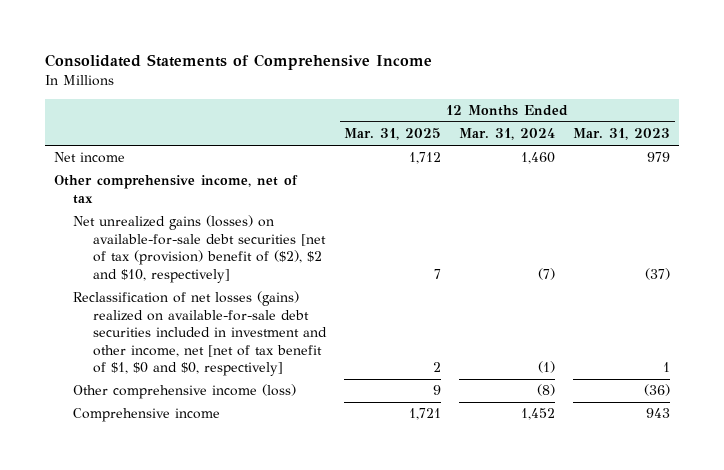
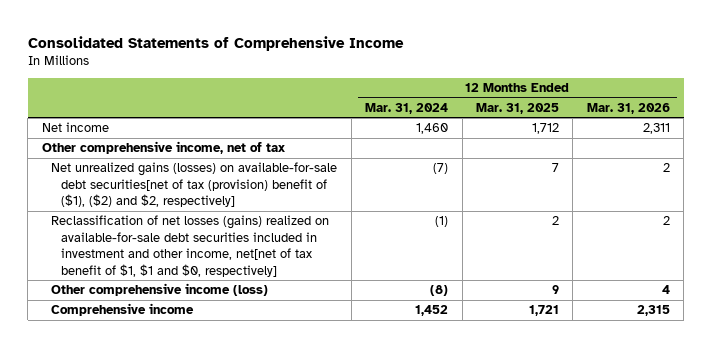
[573,128,671,141] Mar. 31, 2023 -> none
none -> [586,102,670,114] Mar. 31, 2026
[73,215,327,283] Net unrealized gains (losses) on available-for-sale debt securities [net of tax (provision) benefit of ($2), $2 and $10, respectively] -> [51,162,338,208] Net unrealized gains (losses) on available-for-sale debt securities[net of tax (provision) benefit of ($1), ($2) and $2, respectively]
[73,291,328,377] Reclassification of net losses (gains) realized on available-for-sale debt securities included in investment and other income, net [net of tax benefit of $1, $0 and $0, respectively] -> [51,215,330,277] Reclassification of net losses (gains) realized on available-for-sale debt securities included in investment and other income, net[net of tax benefit of $1, $1 and $0, respectively]

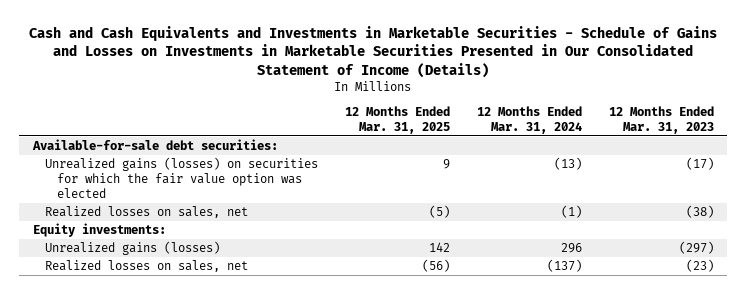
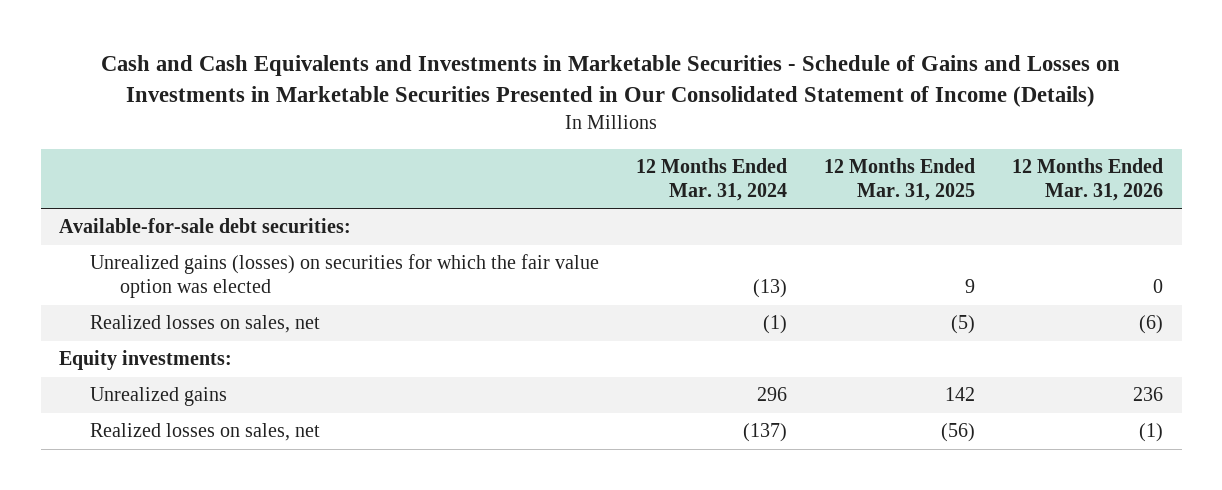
[608,105,714,134] 12 Months Ended Mar. 31, 2023 -> none
none -> [1012,157,1164,201] 12 Months Ended Mar. 31, 2026
[44,241,220,256] Unrealized gains (losses) -> [89,387,227,407] Unrealized gains

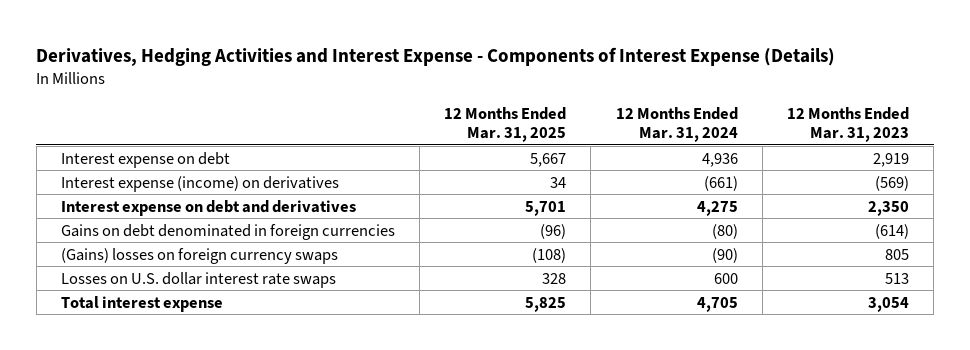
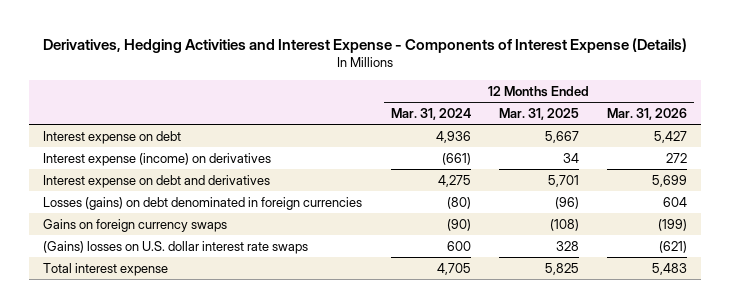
[787,106,910,143] 12 Months Ended Mar. 31, 2023 -> none
none -> [606,108,687,121] Mar. 31, 2026
[60,223,395,240] Gains on debt denominated in foreign currencies -> [43,196,363,210] Losses (gains) on debt denominated in foreign currencies
[60,247,338,264] (Gains) losses on foreign currency swaps -> [43,218,228,232] Gains on foreign currency swaps
[60,271,336,288] Losses on U.S. dollar interest rate swaps -> [43,240,309,254] (Gains) losses on U.S. dollar interest rate swaps

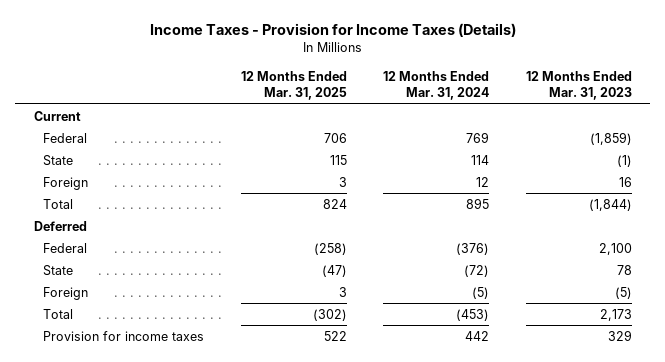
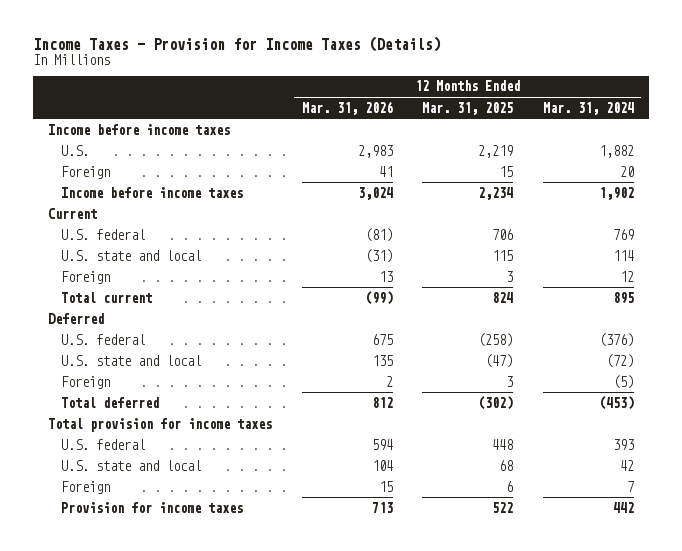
[525,70,632,101] 12 Months Ended Mar. 31, 2023 -> none
none -> [301,100,393,115] Mar. 31, 2026
none -> [48,123,231,135] Income before income taxes
none -> [60,144,89,156] U.S.
none -> [60,165,110,179] Foreign
none -> [60,186,243,198] Income before income taxes
[43,132,88,143] Federal -> [60,228,145,240] U.S. federal
[43,154,74,166] State -> [60,249,201,261] U.S. state and local
[43,198,74,209] Total -> [60,291,152,303] Total current
[43,242,88,253] Federal -> [60,333,145,345] U.S. federal
[43,264,74,276] State -> [60,354,201,366] U.S. state and local
[43,308,74,319] Total -> [60,396,159,408] Total deferred
none -> [48,417,273,432] Total provision for income taxes
none -> [60,438,145,450] U.S. federal
none -> [60,459,201,471] U.S. state and local
none -> [60,480,110,494] Foreign

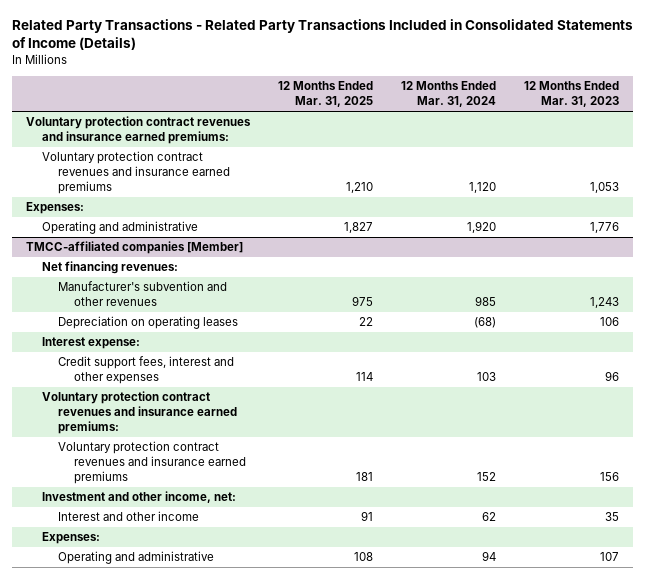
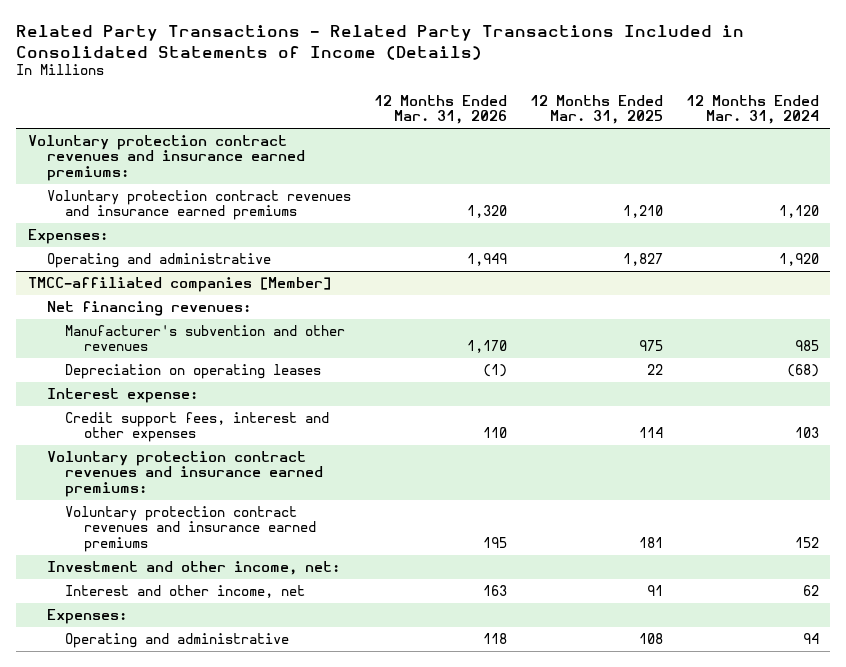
[524,81,620,108] 12 Months Ended Mar. 31, 2023 -> none
none -> [373,94,507,125] 12 Months Ended Mar. 31, 2026
[58,511,200,522] Interest and other income -> [65,585,306,599] Interest and other income, net

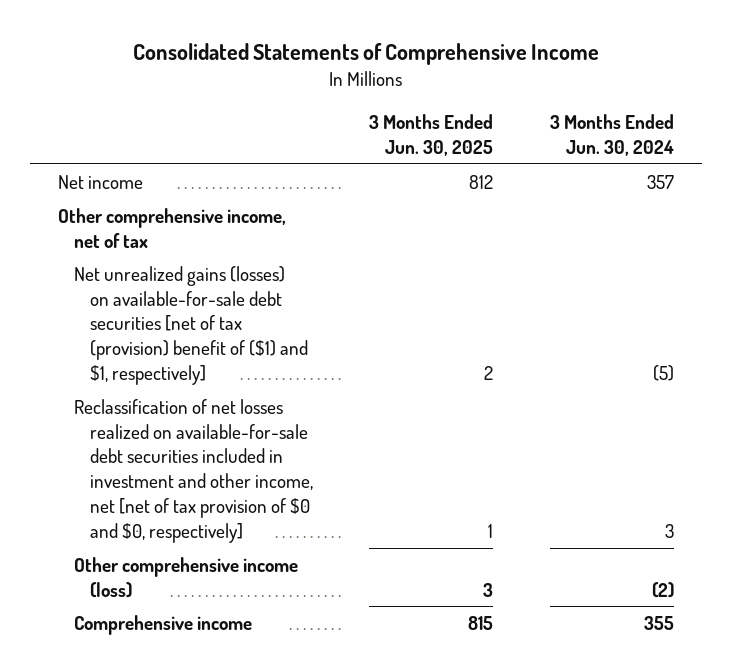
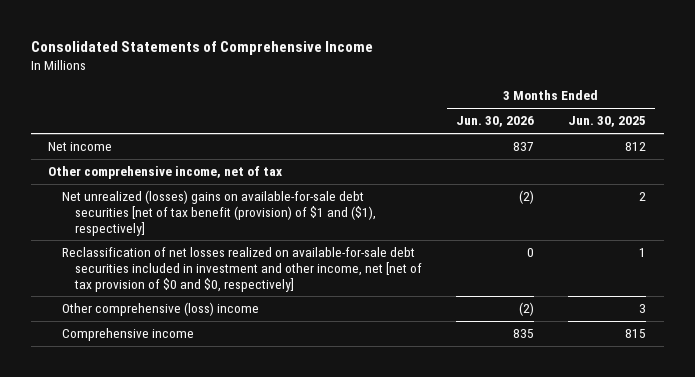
[549,114,674,156] 3 Months Ended Jun. 30, 2024 -> none
none -> [456,116,535,128] Jun. 30, 2026
[74,265,309,385] Net unrealized gains (losses) on available-for-sale debt securities [net of tax (provision) benefit of ($1) and $1, respectively] -> [61,190,376,236] Net unrealized (losses) gains on available-for-sale debt securities [net of tax benefit (provision) of $1 and ($1), respectively]
[74,556,299,598] Other comprehensive income (loss) -> [61,302,259,317] Other comprehensive (loss) income

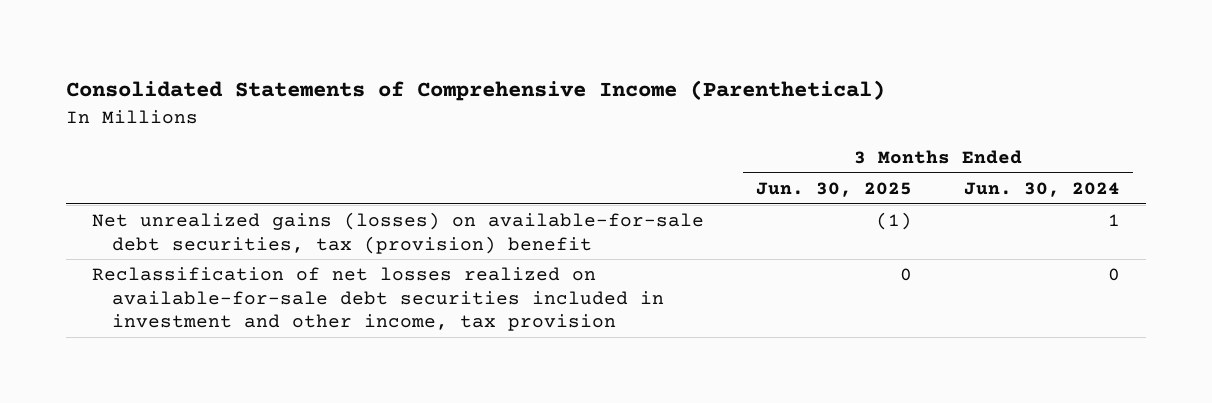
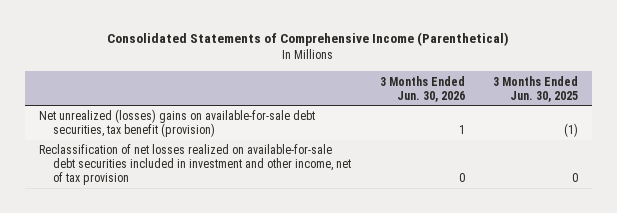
[963,182,1120,198] Jun. 30, 2024 -> none
none -> [379,75,465,102] 3 Months Ended Jun. 30, 2026
[91,212,704,254] Net unrealized gains (losses) on available-for-sale debt securities, tax (provision) benefit -> [38,109,315,138] Net unrealized (losses) gains on available-for-sale debt securities, tax benefit (provision)
[91,267,664,332] Reclassification of net losses realized on available-for-sale debt securities included in investment and other income, tax provision -> [38,144,352,186] Reclassification of net losses realized on available-for-sale debt securities included in investment and other income, net of tax provision

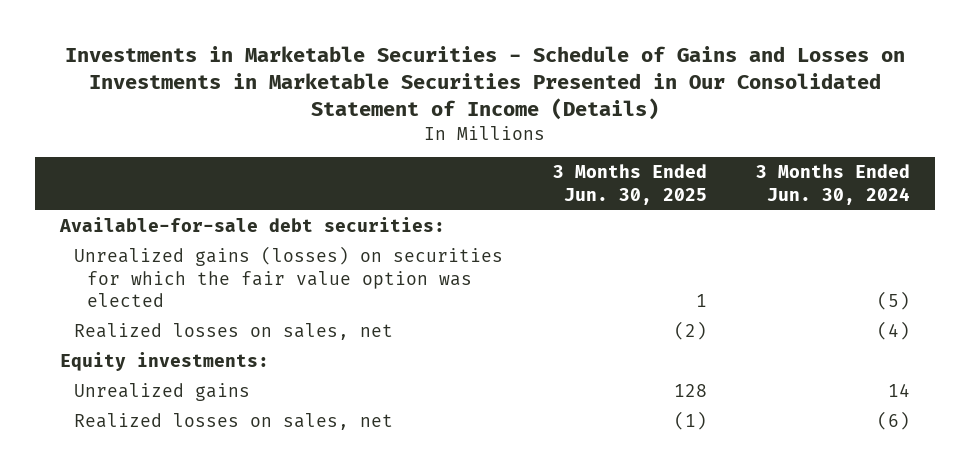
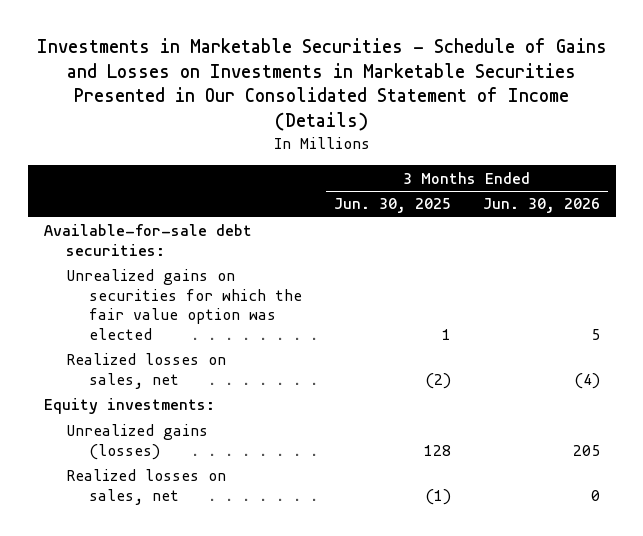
[756,164,911,205] 3 Months Ended Jun. 30, 2024 -> none
none -> [482,198,600,214] Jun. 30, 2026
[73,246,503,308] Unrealized gains (losses) on securities for which the fair value option was elected -> [66,269,302,340] Unrealized gains on securities for which the fair value option was elected
[73,383,250,402] Unrealized gains -> [66,424,209,460] Unrealized gains (losses)

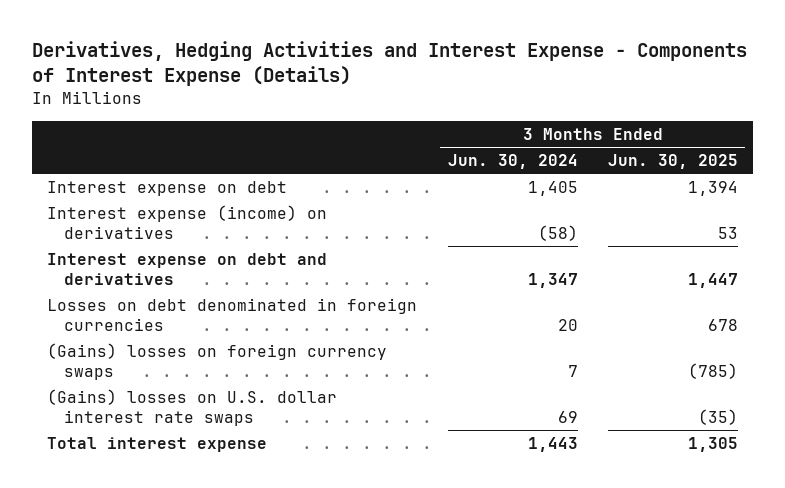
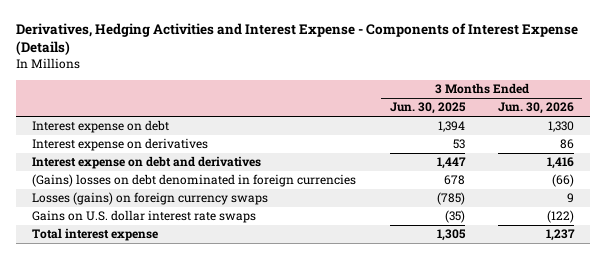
[447,154,578,170] Jun. 30, 2024 -> none
none -> [497,102,574,115] Jun. 30, 2026
[47,205,328,239] Interest expense (income) on derivatives -> [32,138,209,152] Interest expense on derivatives
[47,298,418,331] Losses on debt denominated in foreign currencies -> [32,174,357,188] (Gains) losses on debt denominated in foreign currencies
[47,343,388,380] (Gains) losses on foreign currency swaps -> [32,192,269,206] Losses (gains) on foreign currency swaps
[47,389,338,426] (Gains) losses on U.S. dollar interest rate swaps -> [32,210,257,224] Gains on U.S. dollar interest rate swaps

